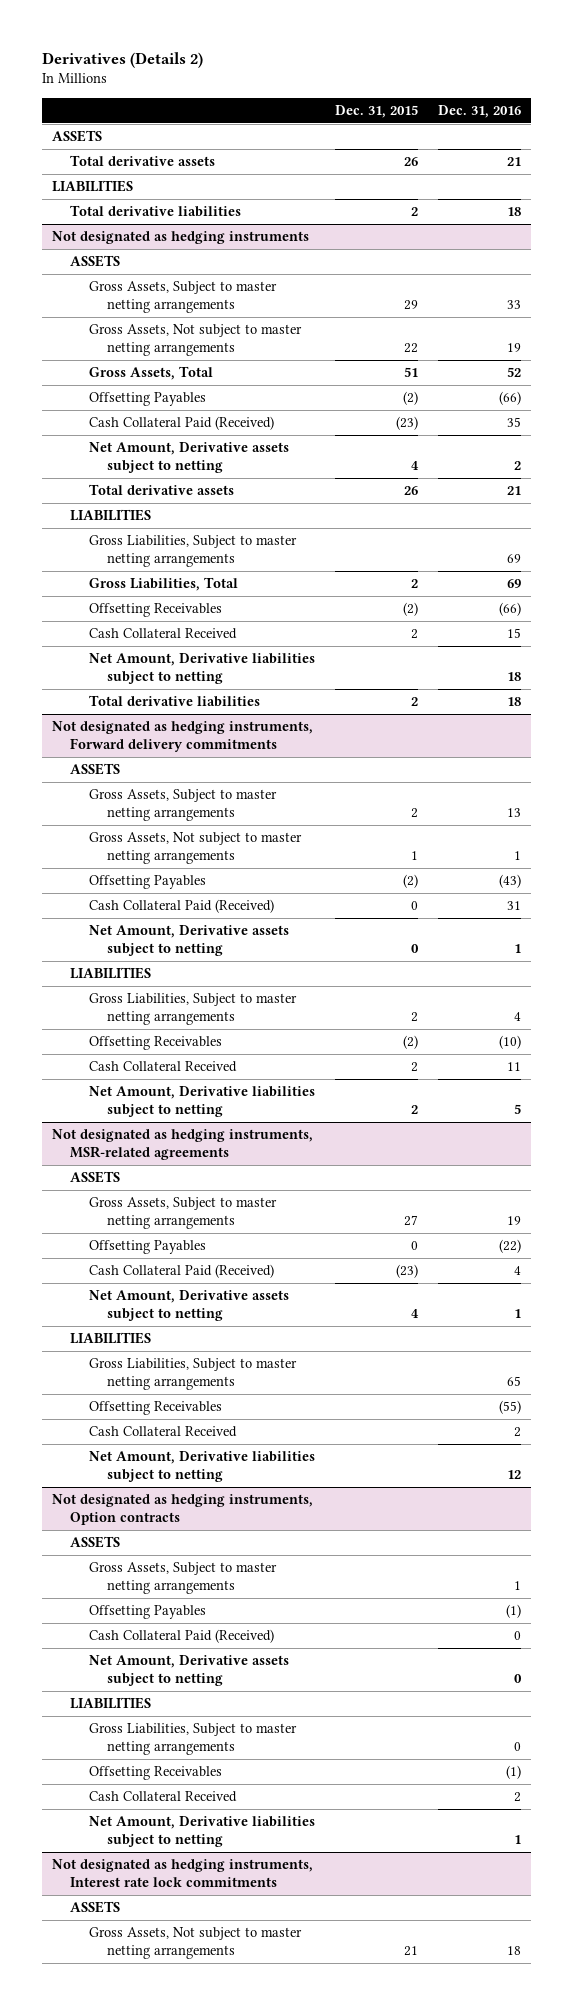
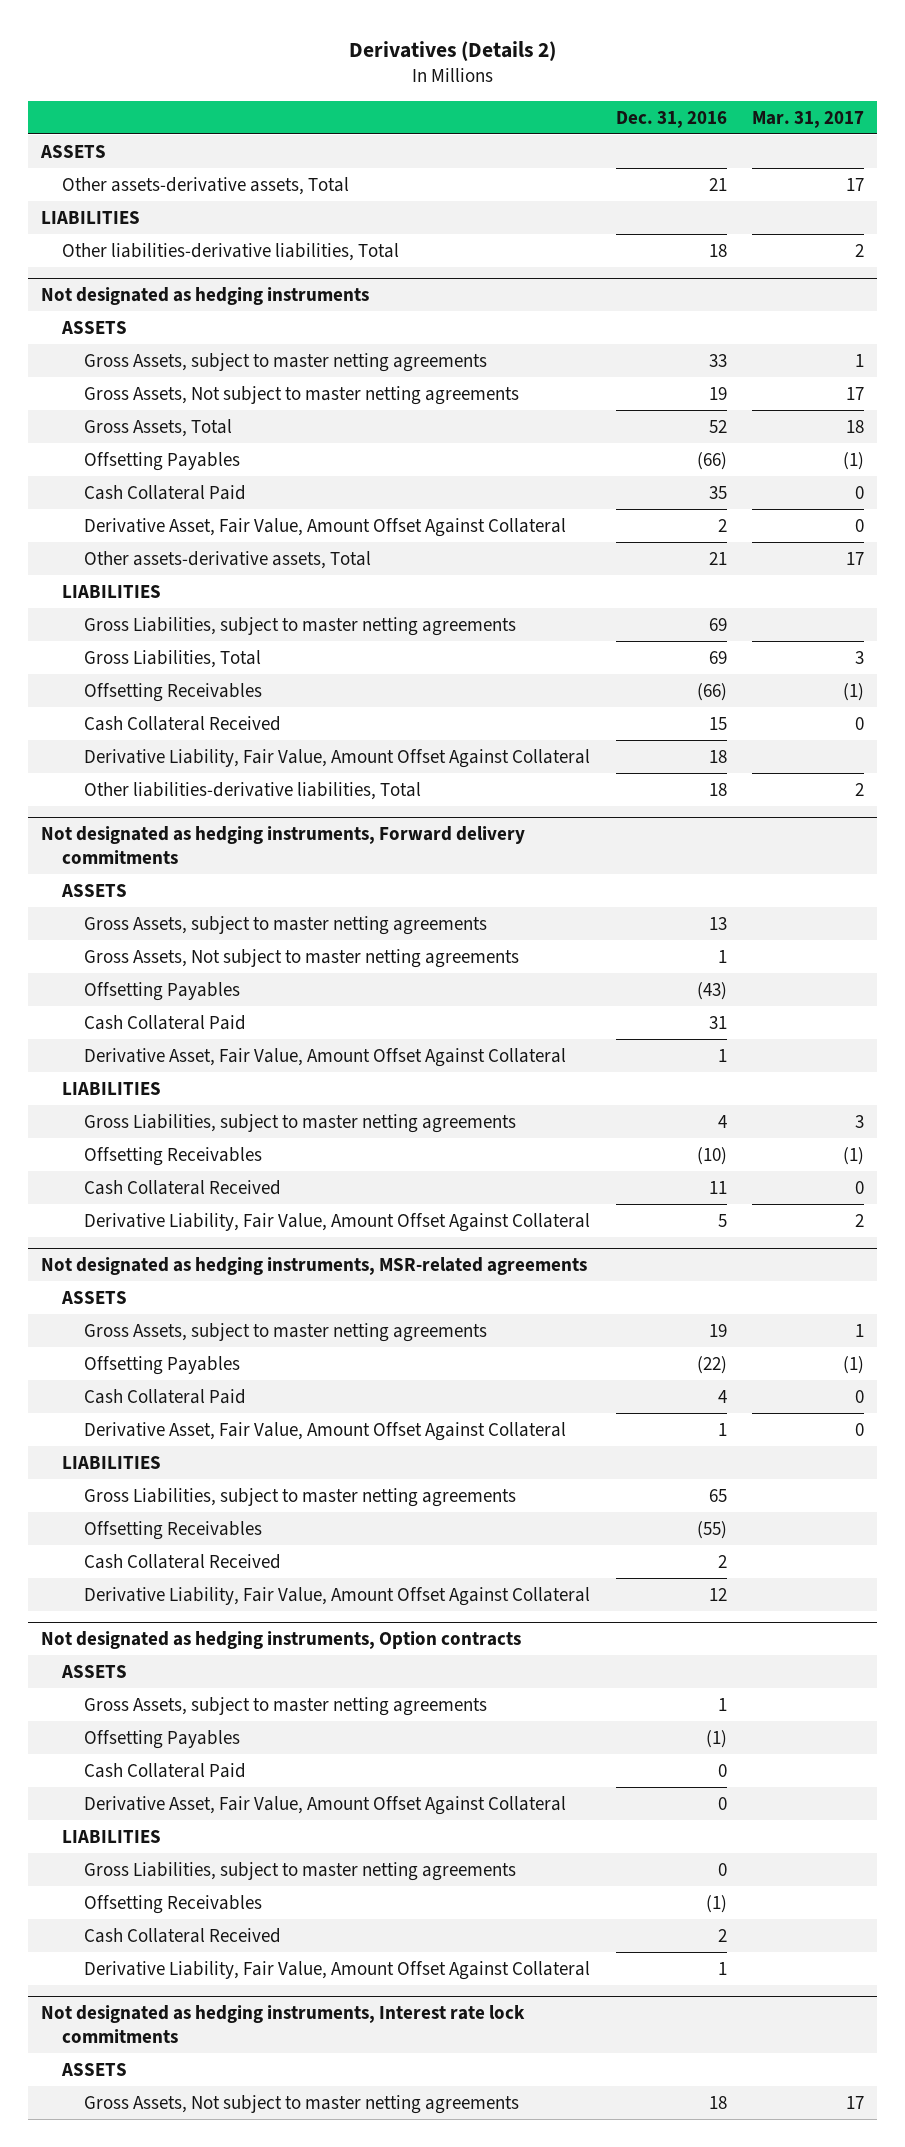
[334,104,418,118] Dec. 31, 2015 -> none
none -> [752,110,865,128] Mar. 31, 2017
[70,155,216,167] Total derivative assets -> [62,176,350,195] Other assets-derivative assets, Total
[70,205,242,218] Total derivative liabilities -> [62,242,400,261] Other liabilities-derivative liabilities, Total
[88,281,277,313] Gross Assets, Subject to master netting arrangements -> [84,352,488,372] Gross Assets, subject to master netting agreements
[88,324,302,356] Gross Assets, Not subject to master netting arrangements -> [84,385,520,405] Gross Assets, Not subject to master netting agreements
[88,416,274,431] Cash Collateral Paid (Received) -> [84,484,247,500] Cash Collateral Paid
[88,442,289,473] Net Amount, Derivative assets subject to netting -> [84,517,567,537] Derivative Asset, Fair Value, Amount Offset Against Collateral
[88,484,234,496] Total derivative assets -> [84,550,372,569] Other assets-derivative assets, Total
[88,535,297,567] Gross Liabilities, Subject to master netting arrangements -> [84,616,517,636] Gross Liabilities, subject to master netting agreements
[88,653,315,684] Net Amount, Derivative liabilities subject to netting -> [84,748,591,768] Derivative Liability, Fair Value, Amount Offset Against Collateral
[88,695,260,708] Total derivative liabilities -> [84,781,422,800] Other liabilities-derivative liabilities, Total
[88,789,277,821] Gross Assets, Subject to master netting arrangements -> [84,915,488,935] Gross Assets, subject to master netting agreements
[88,832,302,864] Gross Assets, Not subject to master netting arrangements -> [84,948,520,968] Gross Assets, Not subject to master netting agreements
[88,899,274,914] Cash Collateral Paid (Received) -> [84,1014,247,1030] Cash Collateral Paid
[88,925,289,956] Net Amount, Derivative assets subject to netting -> [84,1047,567,1067] Derivative Asset, Fair Value, Amount Offset Against Collateral
[88,993,297,1025] Gross Liabilities, Subject to master netting arrangements -> [84,1113,517,1133] Gross Liabilities, subject to master netting agreements
[88,1086,315,1117] Net Amount, Derivative liabilities subject to netting -> [84,1212,591,1232] Derivative Liability, Fair Value, Amount Offset Against Collateral
[88,1197,277,1229] Gross Assets, Subject to master netting arrangements -> [84,1322,488,1342] Gross Assets, subject to master netting agreements
[88,1264,274,1279] Cash Collateral Paid (Received) -> [84,1388,247,1404] Cash Collateral Paid
[88,1290,289,1321] Net Amount, Derivative assets subject to netting -> [84,1421,567,1441] Derivative Asset, Fair Value, Amount Offset Against Collateral
[88,1358,297,1390] Gross Liabilities, Subject to master netting arrangements -> [84,1487,517,1507] Gross Liabilities, subject to master netting agreements
[88,1451,315,1482] Net Amount, Derivative liabilities subject to netting -> [84,1586,591,1606] Derivative Liability, Fair Value, Amount Offset Against Collateral
[88,1562,277,1594] Gross Assets, Subject to master netting arrangements -> [84,1696,488,1716] Gross Assets, subject to master netting agreements
[88,1629,274,1644] Cash Collateral Paid (Received) -> [84,1762,247,1778] Cash Collateral Paid
[88,1655,289,1686] Net Amount, Derivative assets subject to netting -> [84,1795,567,1815] Derivative Asset, Fair Value, Amount Offset Against Collateral
[88,1723,297,1755] Gross Liabilities, Subject to master netting arrangements -> [84,1861,517,1881] Gross Liabilities, subject to master netting agreements
[88,1816,315,1847] Net Amount, Derivative liabilities subject to netting -> [84,1960,591,1980] Derivative Liability, Fair Value, Amount Offset Against Collateral
[88,1927,302,1959] Gross Assets, Not subject to master netting arrangements -> [84,2094,520,2114] Gross Assets, Not subject to master netting agreements

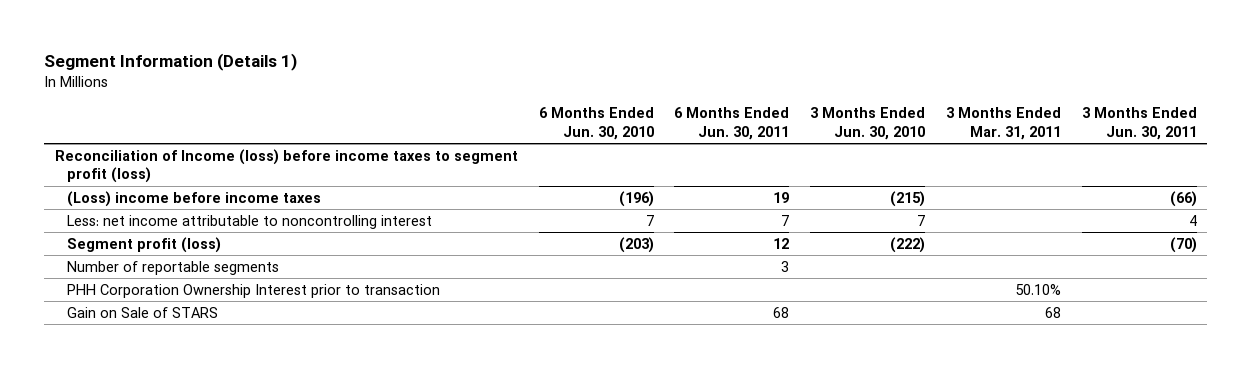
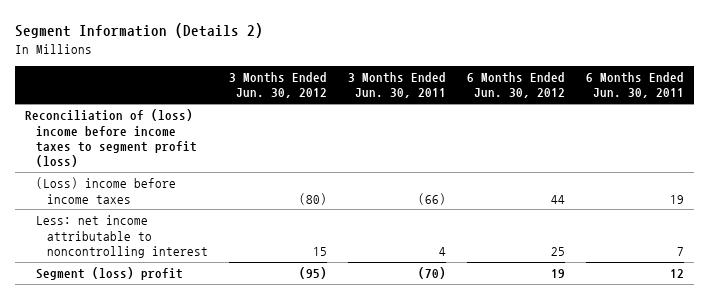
[44,53,298,72] Segment Information (Details 1) -> [14,22,263,38] Segment Information (Details 2)
[538,107,654,140] 6 Months Ended Jun. 30, 2010 -> none
[810,107,926,140] 3 Months Ended Jun. 30, 2010 -> none
[945,107,1061,140] 3 Months Ended Mar. 31, 2011 -> none
none -> [228,71,327,99] 3 Months Ended Jun. 30, 2012
none -> [466,71,565,99] 6 Months Ended Jun. 30, 2012
[54,148,518,184] Reconciliation of Income (loss) before income taxes to segment profit (loss) -> [25,109,197,168] Reconciliation of (loss) income before income taxes to segment profit (loss)
[67,260,280,275] Number of reportable segments -> none
[67,283,441,298] PHH Corporation Ownership Interest prior to transaction -> none
[67,306,219,318] Gain on Sale of STARS -> none
[67,236,222,253] Segment profit (loss) -> [35,267,183,281] Segment (loss) profit

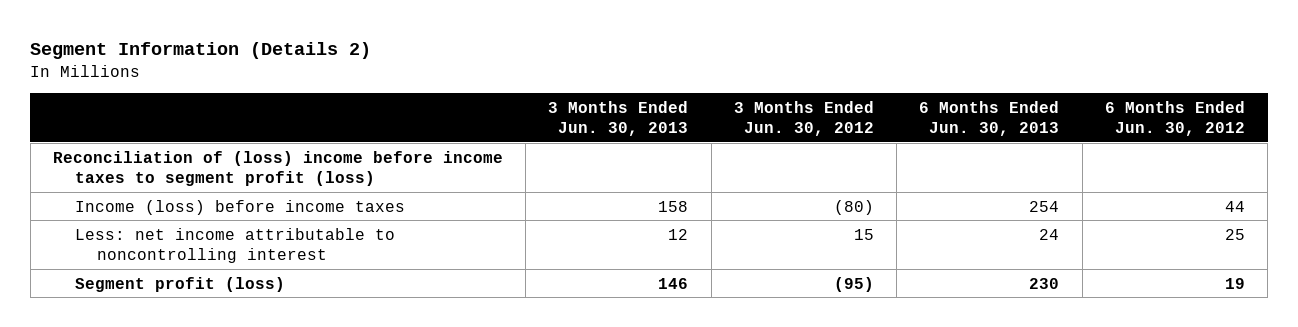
[347,71,446,99] 3 Months Ended Jun. 30, 2011 -> none
[585,71,684,99] 6 Months Ended Jun. 30, 2011 -> none
none -> [548,100,689,136] 3 Months Ended Jun. 30, 2013
none -> [919,100,1060,136] 6 Months Ended Jun. 30, 2013
[35,177,176,204] (Loss) income before income taxes -> [75,199,406,215] Income (loss) before income taxes
[35,267,183,281] Segment (loss) profit -> [75,276,286,292] Segment profit (loss)

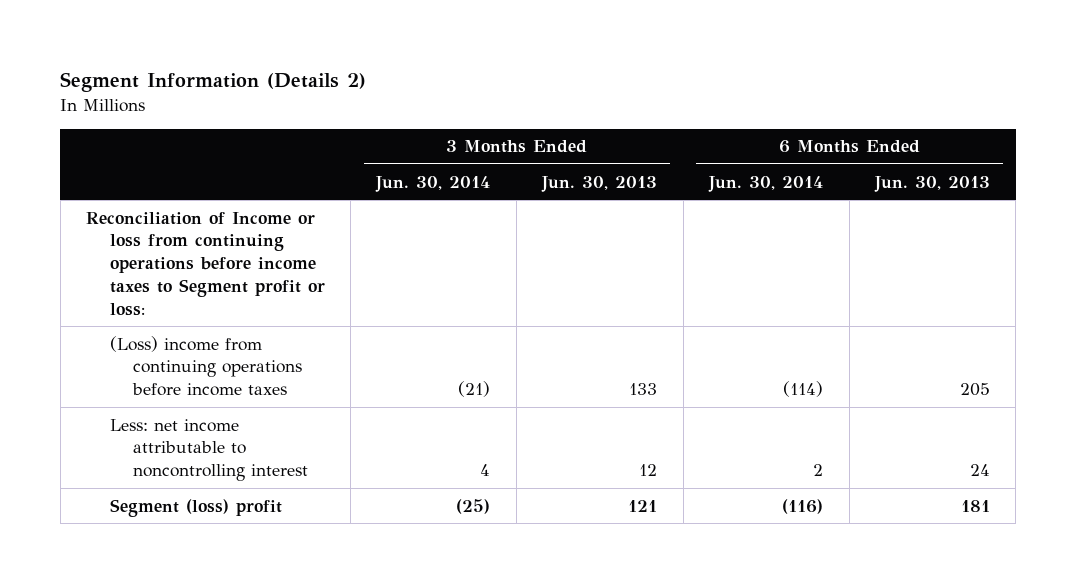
[733,100,874,136] 3 Months Ended Jun. 30, 2012 -> none
[1104,100,1245,136] 6 Months Ended Jun. 30, 2012 -> none
none -> [375,175,491,192] Jun. 30, 2014
none -> [708,175,824,192] Jun. 30, 2014
[52,150,503,186] Reconciliation of (loss) income before income taxes to segment profit (loss) -> [86,211,325,316] Reconciliation of Income or loss from continuing operations before income taxes to Segment profit or loss:
[75,199,406,215] Income (loss) before income taxes -> [109,335,303,397] (Loss) income from continuing operations before income taxes
[658,200,689,212] 158 -> [629,383,658,396] 133
[1029,200,1060,212] 254 -> [959,383,990,397] 205
[75,276,286,292] Segment profit (loss) -> [109,498,282,517] Segment (loss) profit
[658,277,689,289] 146 -> [628,499,658,512] 121
[1029,277,1060,289] 230 -> [960,499,990,512] 181

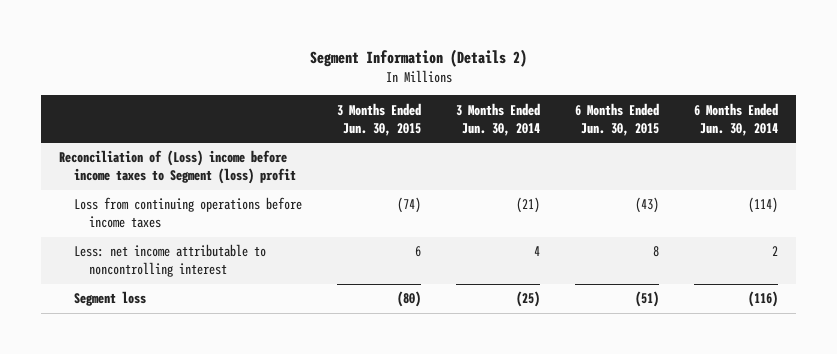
[541,175,658,192] Jun. 30, 2013 -> none
[873,175,990,192] Jun. 30, 2013 -> none
none -> [336,102,421,136] 3 Months Ended Jun. 30, 2015
none -> [575,102,660,136] 6 Months Ended Jun. 30, 2015
[86,211,325,316] Reconciliation of Income or loss from continuing operations before income taxes to Segment profit or loss: -> [58,150,296,185] Reconciliation of (Loss) income before income taxes to Segment (loss) profit
[109,335,303,397] (Loss) income from continuing operations before income taxes -> [73,197,302,229] Loss from continuing operations before income taxes
[109,498,282,517] Segment (loss) profit -> [73,291,146,307] Segment loss

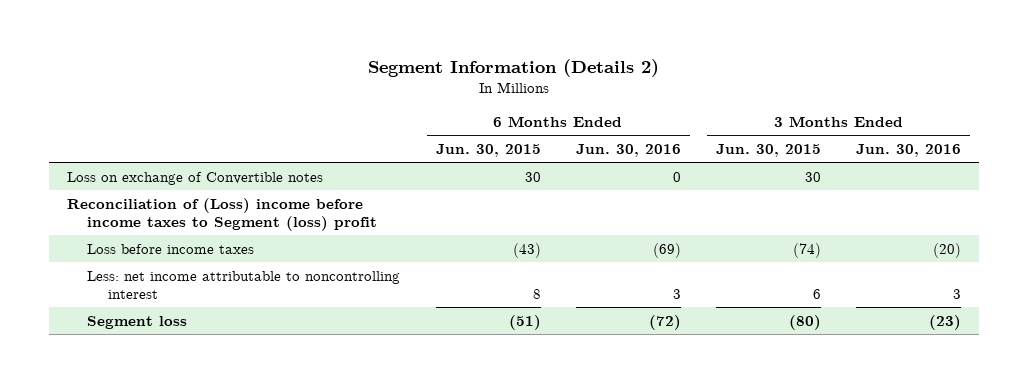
[456,102,541,136] 3 Months Ended Jun. 30, 2014 -> none
[694,102,779,136] 6 Months Ended Jun. 30, 2014 -> none
none -> [575,143,681,157] Jun. 30, 2016
none -> [856,143,962,157] Jun. 30, 2016
none -> [66,171,323,185] Loss on exchange of Convertible notes
[73,197,302,229] Loss from continuing operations before income taxes -> [87,243,255,254] Loss before income taxes

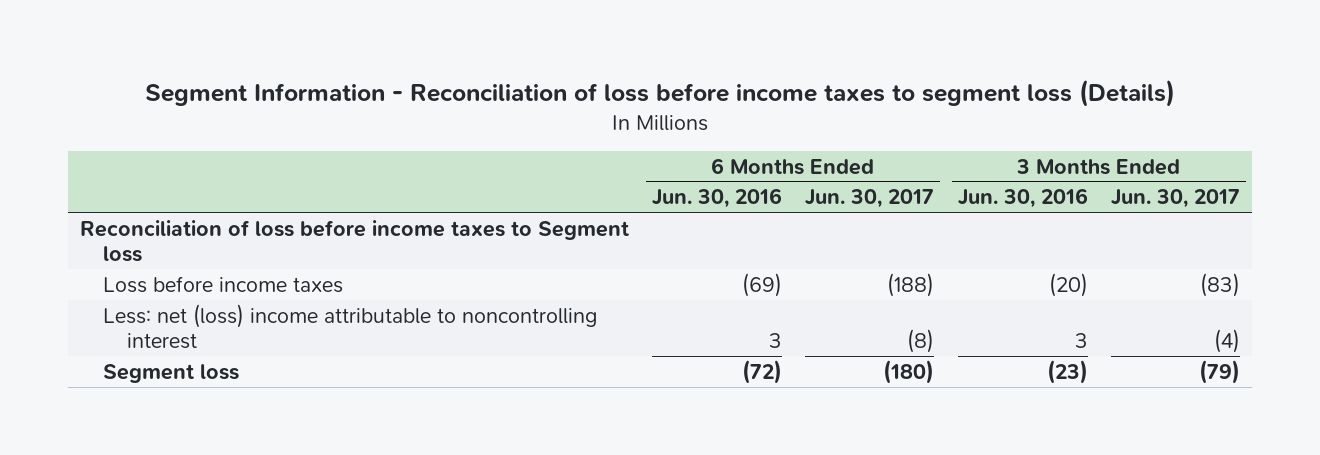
[367,58,659,77] Segment Information (Details 2) -> [144,79,1175,108] Segment Information - Reconciliation of loss before income taxes to segment loss (Details)
[435,143,541,157] Jun. 30, 2015 -> none
[716,143,822,157] Jun. 30, 2015 -> none
none -> [805,189,935,209] Jun. 30, 2017
none -> [1111,189,1241,209] Jun. 30, 2017
[66,171,323,185] Loss on exchange of Convertible notes -> none
[66,197,378,231] Reconciliation of (Loss) income before income taxes to Segment (loss) profit -> [79,219,629,262] Reconciliation of loss before income taxes to Segment loss
[87,270,401,299] Less: net income attributable to noncontrolling interest -> [103,303,598,349] Less: net (loss) income attributable to noncontrolling interest

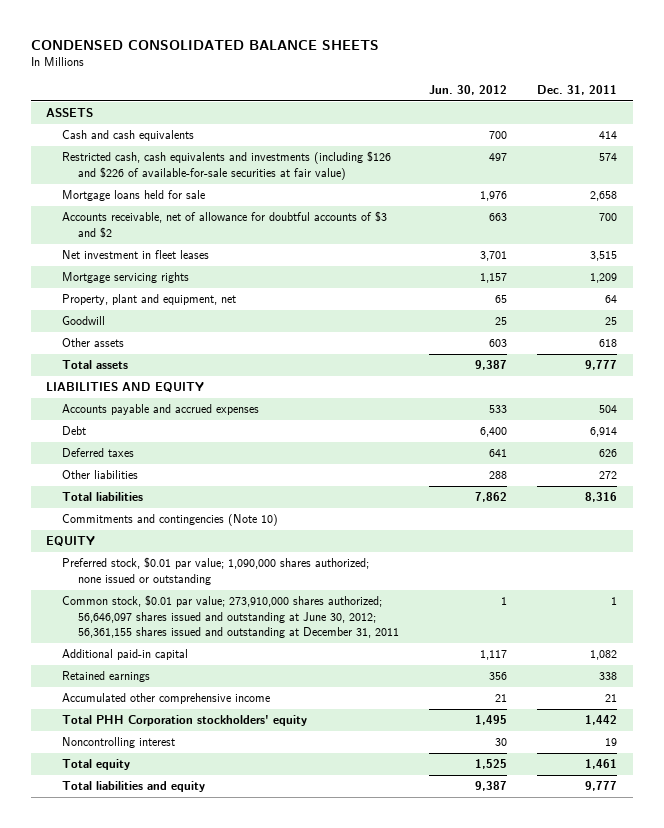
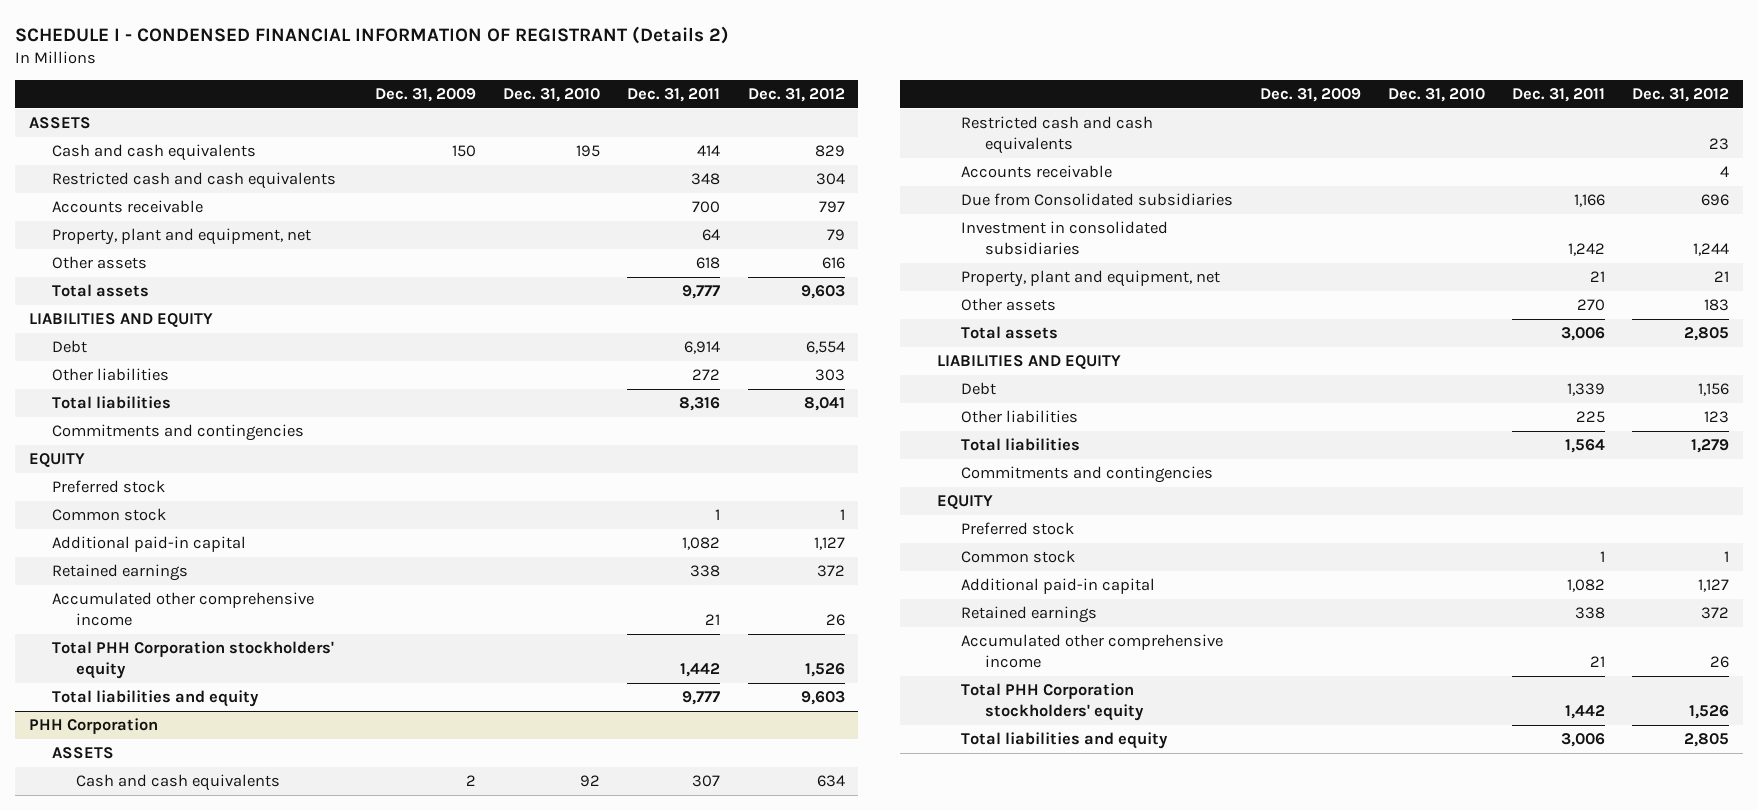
[30,39,379,50] CONDENSED CONSOLIDATED BALANCE SHEETS -> [14,25,729,44] SCHEDULE I - CONDENSED FINANCIAL INFORMATION OF REGISTRANT (Details 2)
[428,85,507,96] Jun. 30, 2012 -> none
none -> [375,88,477,103] Dec. 31, 2009
none -> [503,88,601,103] Dec. 31, 2010
none -> [747,88,845,103] Dec. 31, 2012
[61,151,391,180] Restricted cash, cash equivalents and investments (including $126 and $226 of available-for-sale securities at fair value) -> none
[61,190,205,202] Mortgage loans held for sale -> none
[61,250,209,260] Net investment in fleet leases -> none
[61,272,189,284] Mortgage servicing rights -> none
none -> [52,172,337,190] Restricted cash and cash equivalents
[61,211,387,238] Accounts receivable, net of allowance for doubtful accounts of $3 and $2 -> [52,200,204,214] Accounts receivable
[61,316,105,326] Goodwill -> none
[61,404,259,416] Accounts payable and accrued expenses -> none
[61,448,134,458] Deferred taxes -> none
[61,514,278,527] Commitments and contingencies (Note 10) -> [52,424,305,442] Commitments and contingencies
[61,557,369,585] Preferred stock, $0.01 par value; 1,090,000 shares authorized; none issued or outstanding -> [52,480,166,494] Preferred stock
[61,595,399,639] Common stock, $0.01 par value; 273,910,000 shares authorized; 56,646,097 shares issued and outstanding at June 30, 2012; 56,361,155 shares issued and outstanding at December 31, 2011 -> [52,508,167,522] Common stock
[61,737,175,749] Noncontrolling interest -> none
[61,759,130,771] Total equity -> none
none -> [28,718,158,735] PHH Corporation
none -> [52,747,115,760] ASSETS
none -> [76,774,281,792] Cash and cash equivalents
none -> [961,116,1154,155] Restricted cash and cash equivalents
none -> [961,165,1113,179] Accounts receivable
none -> [961,193,1234,207] Due from Consolidated subsidiaries
none -> [961,221,1169,256] Investment in consolidated subsidiaries
none -> [961,270,1221,288] Property, plant and equipment, net
none -> [961,298,1057,312] Other assets
none -> [961,326,1059,340] Total assets
none -> [937,355,1122,370] LIABILITIES AND EQUITY
none -> [961,382,997,396] Debt
none -> [961,410,1079,424] Other liabilities
none -> [961,438,1081,452] Total liabilities
none -> [961,466,1214,484] Commitments and contingencies
none -> [937,495,994,510] EQUITY
none -> [961,522,1075,536] Preferred stock
none -> [961,550,1076,564] Common stock
none -> [961,578,1156,595] Additional paid-in capital
none -> [961,606,1098,624] Retained earnings
none -> [961,634,1224,669] Accumulated other comprehensive income
none -> [961,683,1144,722] Total PHH Corporation stockholders' equity
none -> [961,732,1169,750] Total liabilities and equity

